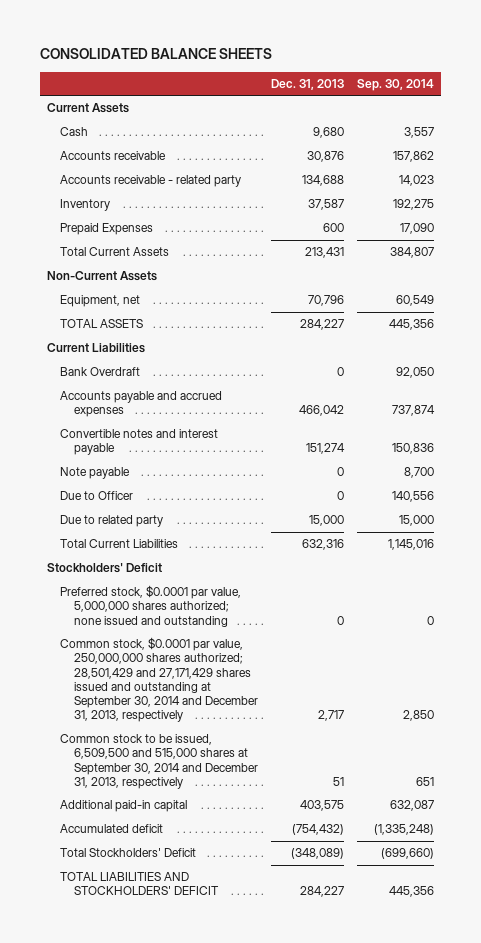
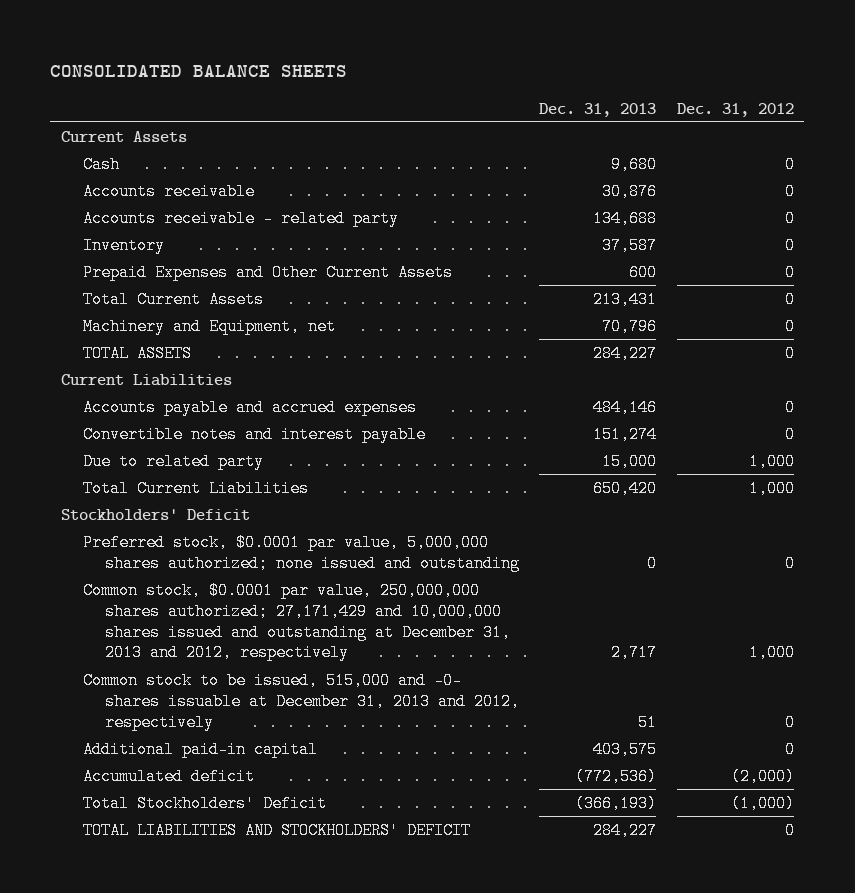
[357,78,435,91] Sep. 30, 2014 -> none
none -> [676,102,794,117] Dec. 31, 2012
[60,223,154,236] Prepaid Expenses -> none
none -> [82,263,453,281] Prepaid Expenses and Other Current Assets
[47,271,158,282] Non-Current Assets -> none
[60,295,141,308] Equipment, net -> [82,317,336,335] Machinery and Equipment, net
[60,367,141,377] Bank Overdraft -> none
[298,405,344,417] 466,042 -> [593,398,658,416] 484,146
[60,467,131,480] Note payable -> none
[60,491,134,501] Due to Officer -> none
[301,539,344,551] 632,316 -> [593,479,658,497] 650,420
[60,637,258,723] Common stock, $0.0001 par value, 250,000,000 shares authorized; 28,501,429 and 27,171,429 shares issued and outstanding at September 30, 2014 and December 31, 2013, respectively -> [82,581,511,662] Common stock, $0.0001 par value, 250,000,000 shares authorized; 27,171,429 and 10,000,000 shares issued and outstanding at December 31, 2013 and 2012, respectively
[60,734,258,789] Common stock to be issued, 6,509,500 and 515,000 shares at September 30, 2014 and December 31, 2013, respectively -> [82,671,520,731] Common stock to be issued, 515,000 and -0- shares issuable at December 31, 2013 and 2012, respectively
[291,824,344,836] (754,432) -> [575,767,658,785] (772,536)
[290,848,344,860] (348,089) -> [575,794,658,812] (366,193)

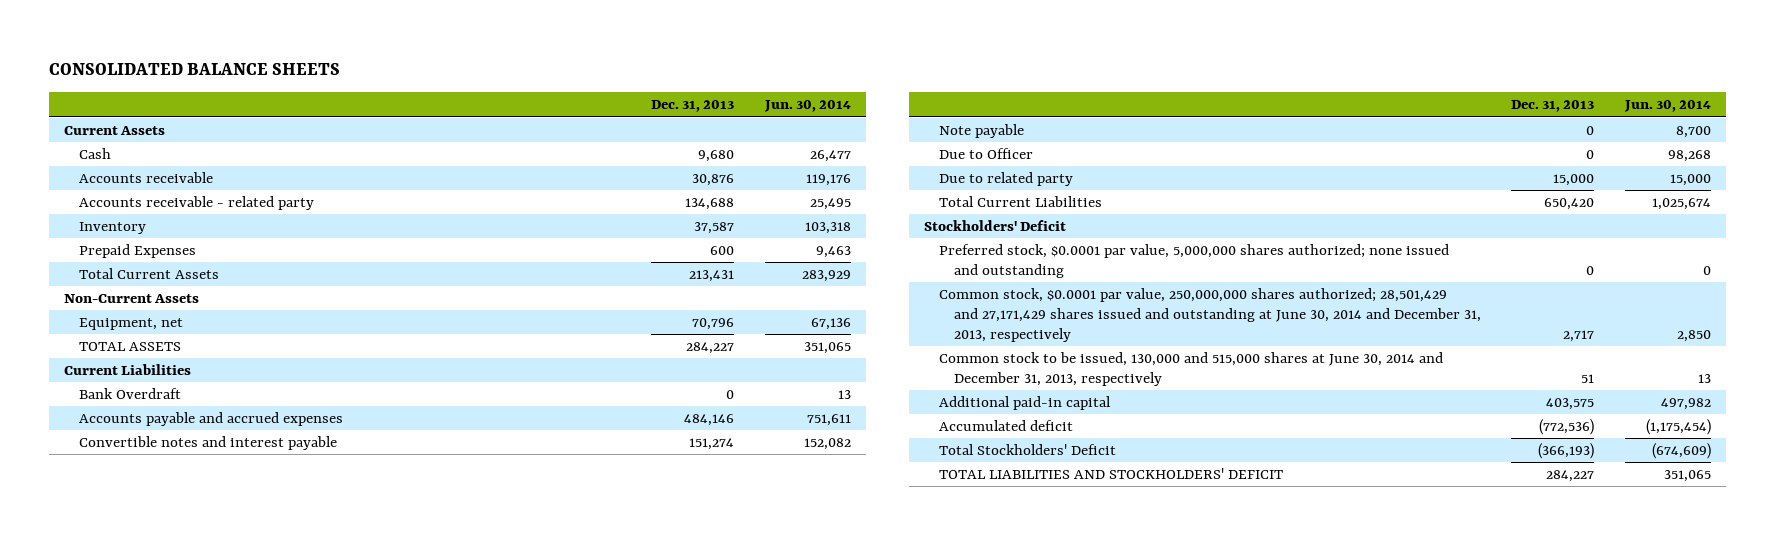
[676,102,794,117] Dec. 31, 2012 -> none
none -> [763,100,851,113] Jun. 30, 2014
[82,263,453,281] Prepaid Expenses and Other Current Assets -> none
none -> [79,244,197,259] Prepaid Expenses
none -> [64,294,200,304] Non-Current Assets
[82,317,336,335] Machinery and Equipment, net -> [79,318,184,331] Equipment, net
none -> [79,388,182,400] Bank Overdraft
none -> [938,124,1024,139] Note payable
none -> [938,148,1033,160] Due to Officer
[82,581,511,662] Common stock, $0.0001 par value, 250,000,000 shares authorized; 27,171,429 and 10,000,000 shares issued and outstanding at December 31, 2013 and 2012, respectively -> [938,288,1481,342] Common stock, $0.0001 par value, 250,000,000 shares authorized; 28,501,429 and 27,171,429 shares issued and outstanding at June 30, 2014 and December 31, 2013, respectively
[82,671,520,731] Common stock to be issued, 515,000 and -0- shares issuable at December 31, 2013 and 2012, respectively -> [938,352,1443,386] Common stock to be issued, 130,000 and 515,000 shares at June 30, 2014 and December 31, 2013, respectively

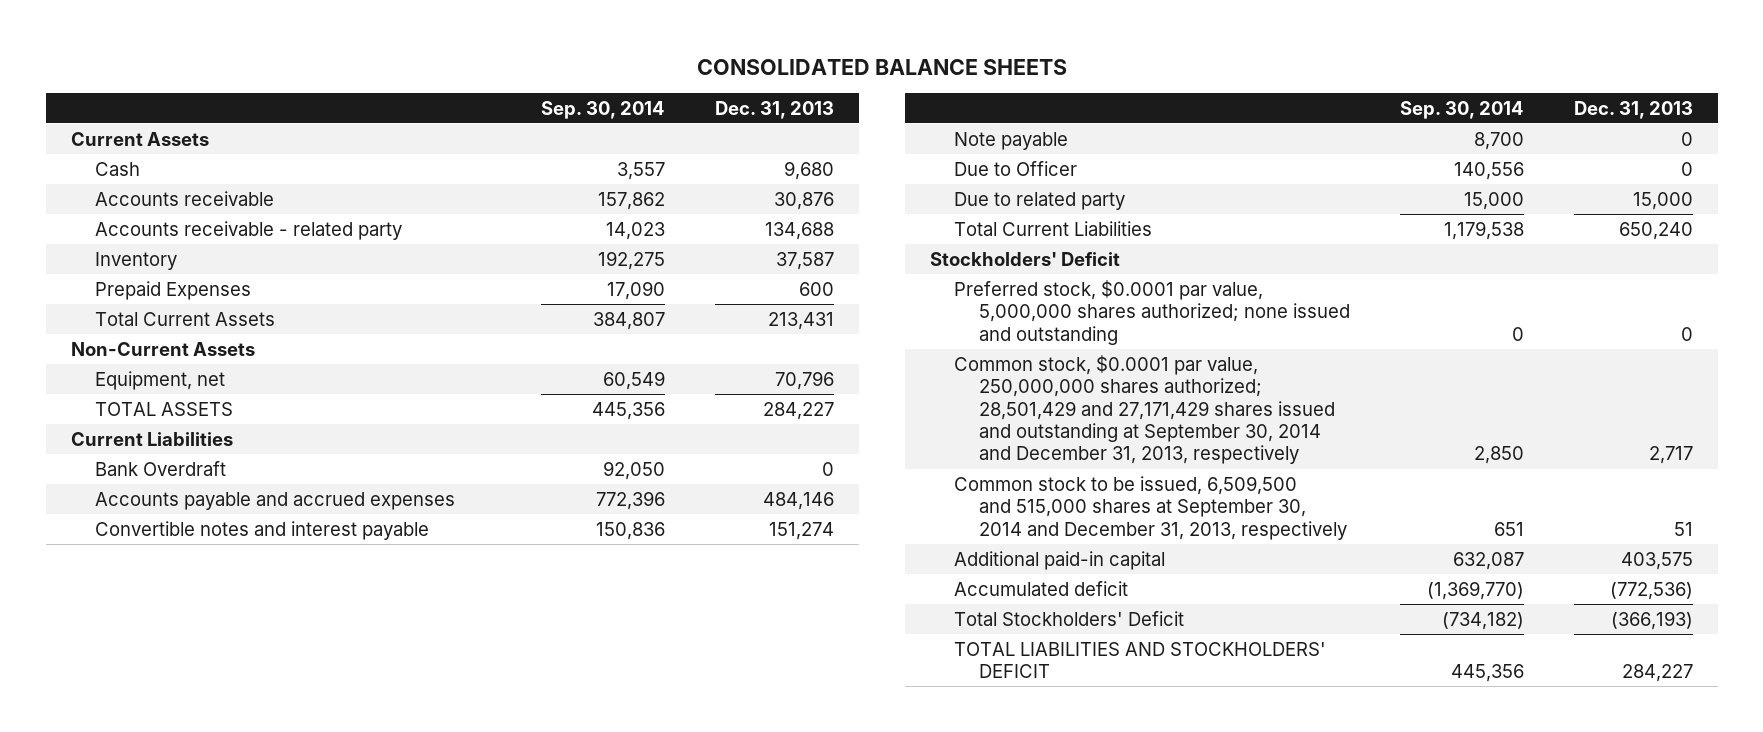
[763,100,851,113] Jun. 30, 2014 -> none
none -> [540,100,665,119] Sep. 30, 2014
[1544,198,1595,211] 650,420 -> [1618,221,1693,240] 650,240
[938,288,1481,342] Common stock, $0.0001 par value, 250,000,000 shares authorized; 28,501,429 and 27,171,429 shares issued and outstanding at June 30, 2014 and December 31, 2013, respectively -> [954,354,1335,465] Common stock, $0.0001 par value, 250,000,000 shares authorized; 28,501,429 and 27,171,429 shares issued and outstanding at September 30, 2014 and December 31, 2013, respectively
[938,352,1443,386] Common stock to be issued, 130,000 and 515,000 shares at June 30, 2014 and December 31, 2013, respectively -> [954,475,1347,540] Common stock to be issued, 6,509,500 and 515,000 shares at September 30, 2014 and December 31, 2013, respectively

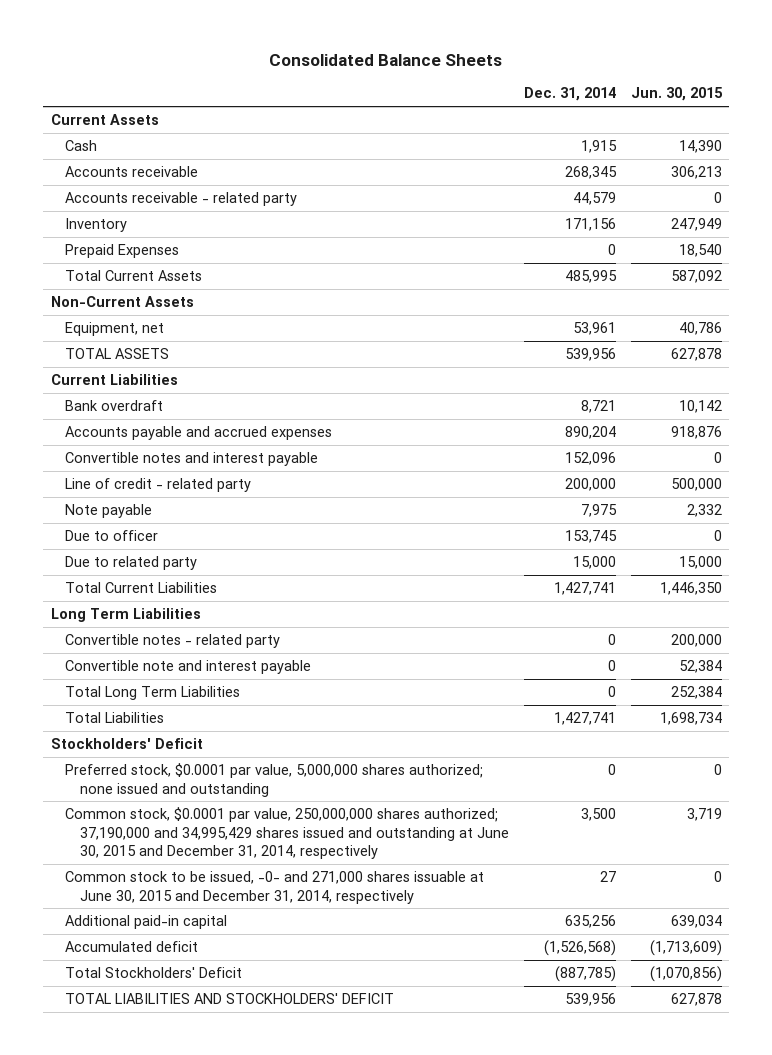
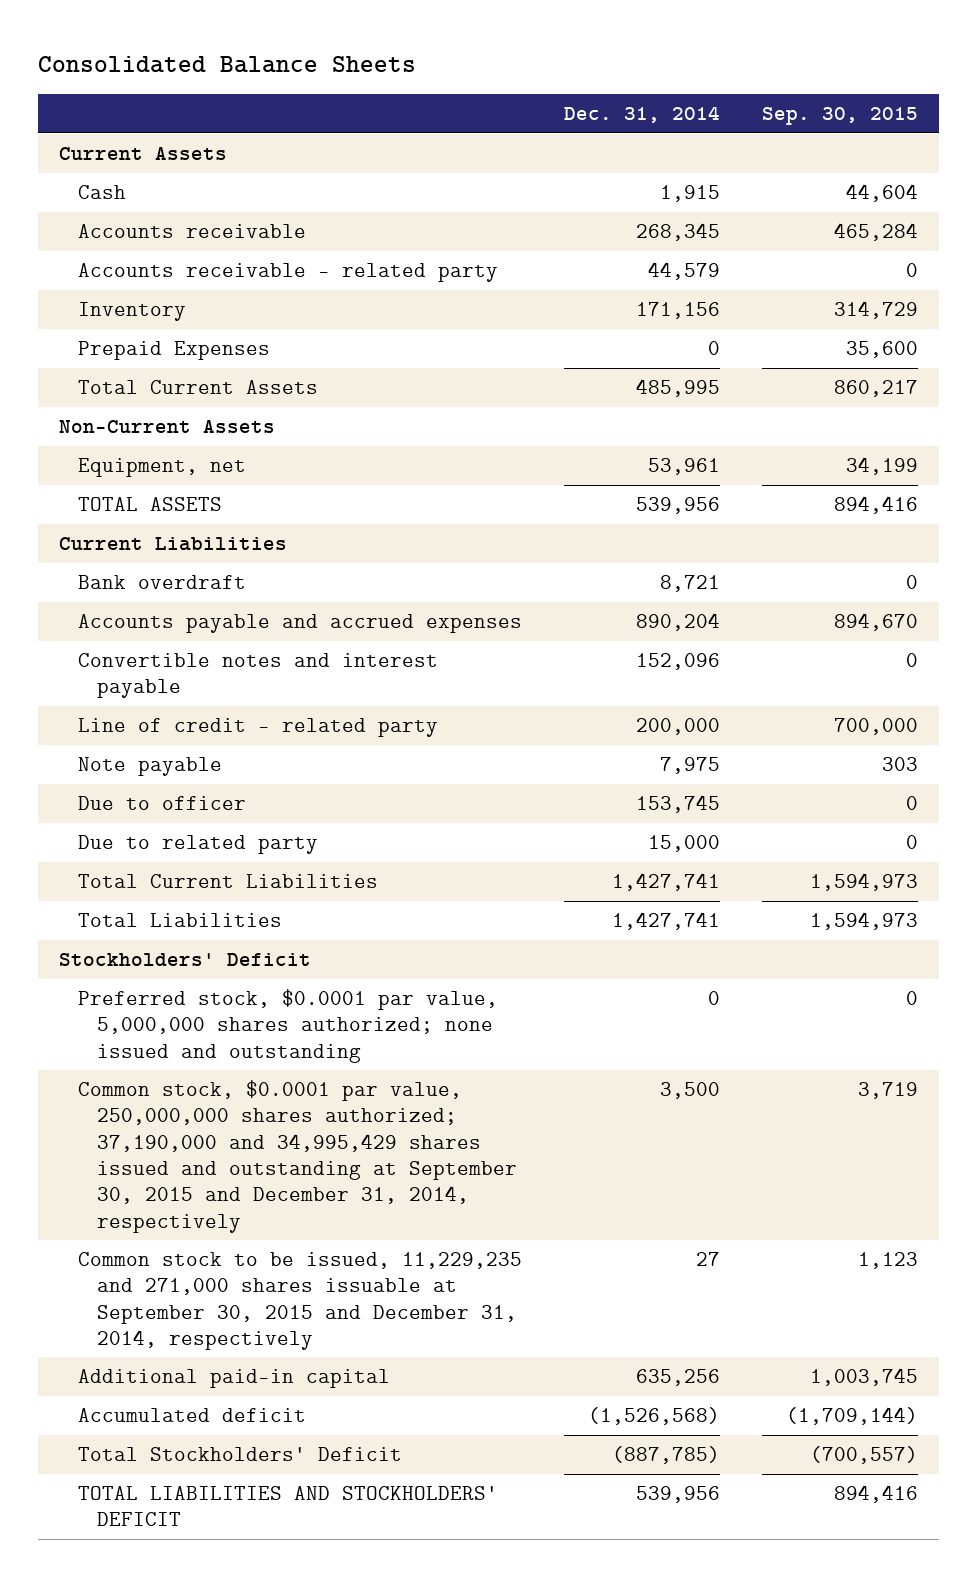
[630,87,723,102] Jun. 30, 2015 -> none
none -> [762,107,919,126] Sep. 30, 2015
[50,608,201,623] Long Term Liabilities -> none
[65,634,281,649] Convertible notes - related party -> none
[65,660,312,675] Convertible note and interest payable -> none
[65,686,241,701] Total Long Term Liabilities -> none
[65,807,509,859] Common stock, $0.0001 par value, 250,000,000 shares authorized; 37,190,000 and 34,995,429 shares issued and outstanding at June 30, 2015 and December 31, 2014, respectively -> [77,1079,517,1233] Common stock, $0.0001 par value, 250,000,000 shares authorized; 37,190,000 and 34,995,429 shares issued and outstanding at September 30, 2015 and December 31, 2014, respectively
[65,871,485,904] Common stock to be issued, -0- and 271,000 shares issuable at June 30, 2015 and December 31, 2014, respectively -> [77,1251,522,1350] Common stock to be issued, 11,229,235 and 271,000 shares issuable at September 30, 2015 and December 31, 2014, respectively

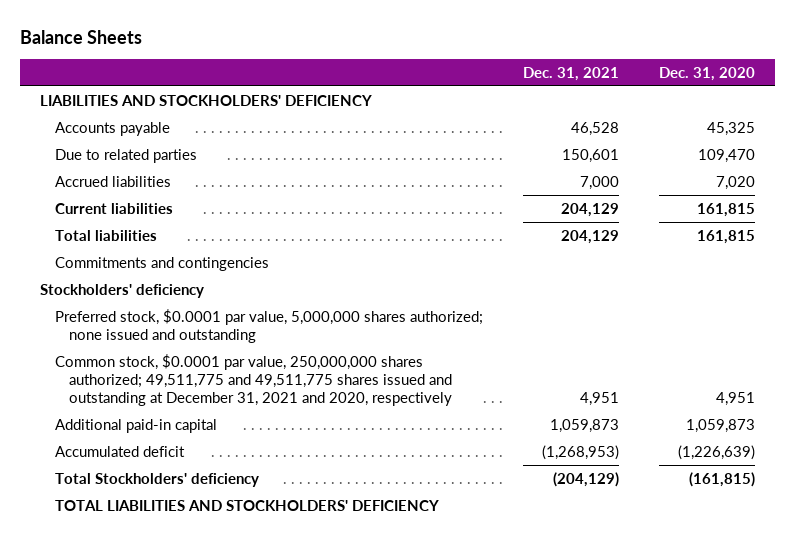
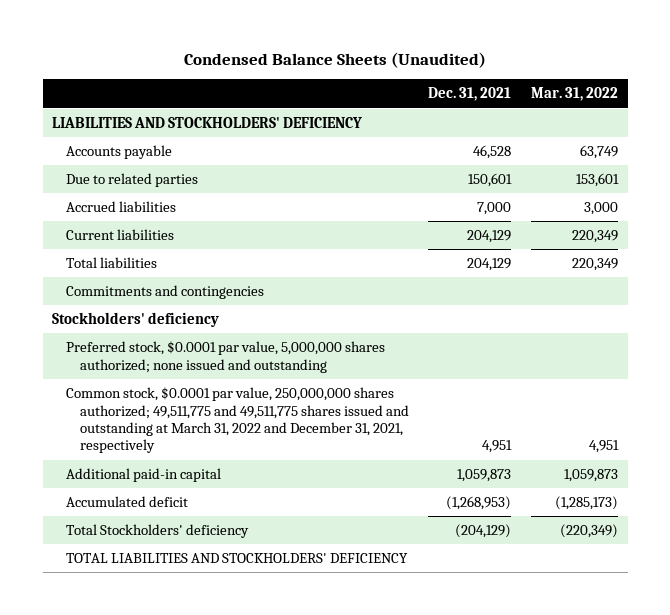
[20,29,143,44] Balance Sheets -> [184,51,487,68] Condensed Balance Sheets (Unaudited)
[659,66,756,81] Dec. 31, 2020 -> none
none -> [530,87,618,102] Mar. 31, 2022
[54,354,453,406] Common stock, $0.0001 par value, 250,000,000 shares authorized; 49,511,775 and 49,511,775 shares issued and outstanding at December 31, 2021 and 2020, respectively -> [66,387,409,454] Common stock, $0.0001 par value, 250,000,000 shares authorized; 49,511,775 and 49,511,775 shares issued and outstanding at March 31, 2022 and December 31, 2021, respectively

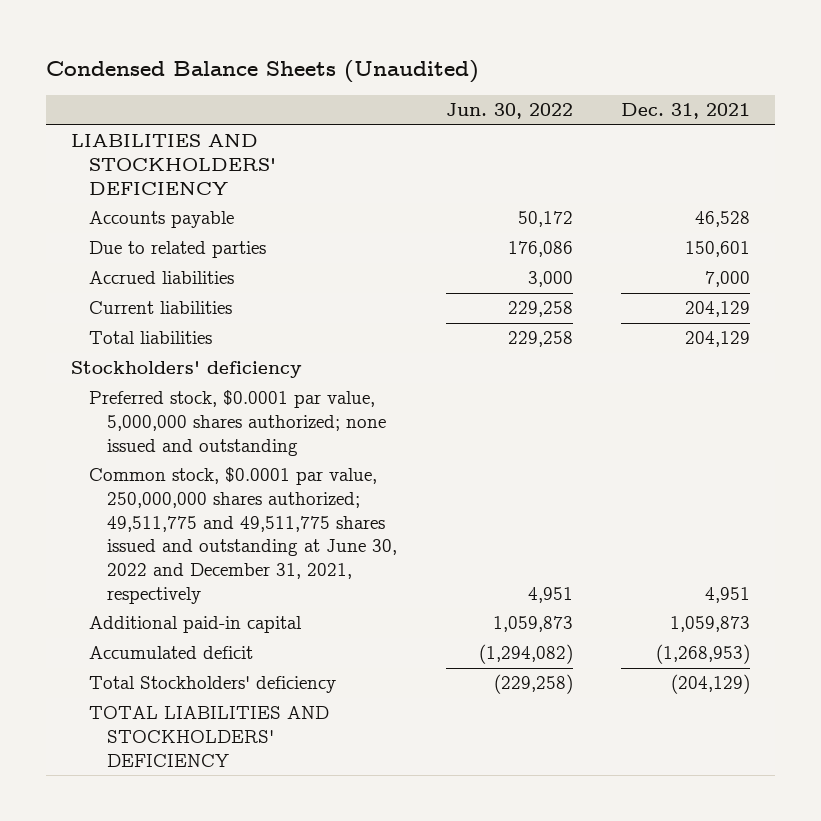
[530,87,618,102] Mar. 31, 2022 -> none
none -> [445,103,573,120] Jun. 30, 2022
[66,285,265,300] Commitments and contingencies -> none
[66,387,409,454] Common stock, $0.0001 par value, 250,000,000 shares authorized; 49,511,775 and 49,511,775 shares issued and outstanding at March 31, 2022 and December 31, 2021, respectively -> [88,467,398,604] Common stock, $0.0001 par value, 250,000,000 shares authorized; 49,511,775 and 49,511,775 shares issued and outstanding at June 30, 2022 and December 31, 2021, respectively

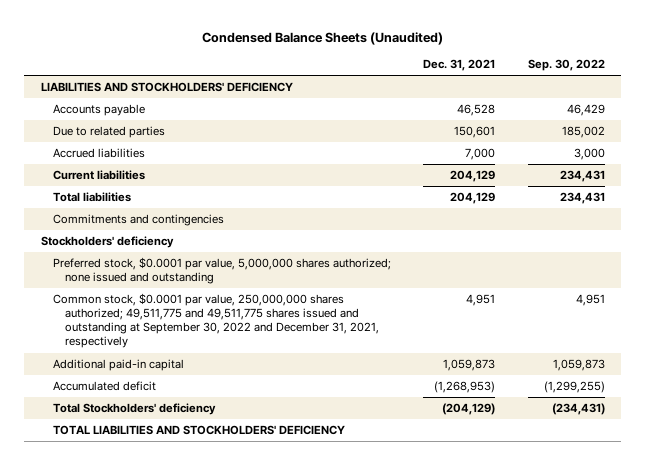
[445,103,573,120] Jun. 30, 2022 -> none
none -> [527,59,605,72] Sep. 30, 2022
none -> [52,214,224,227] Commitments and contingencies
[88,467,398,604] Common stock, $0.0001 par value, 250,000,000 shares authorized; 49,511,775 and 49,511,775 shares issued and outstanding at June 30, 2022 and December 31, 2021, respectively -> [52,293,379,349] Common stock, $0.0001 par value, 250,000,000 shares authorized; 49,511,775 and 49,511,775 shares issued and outstanding at September 30, 2022 and December 31, 2021, respectively

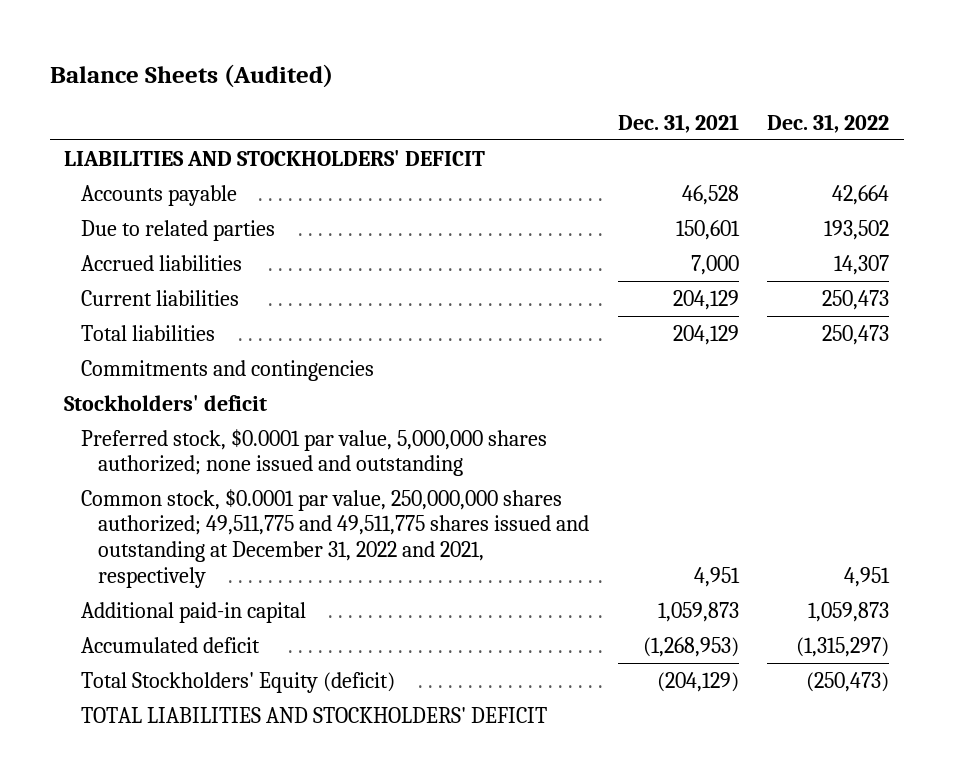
[201,31,443,45] Condensed Balance Sheets (Unaudited) -> [49,64,333,89] Balance Sheets (Audited)
[527,59,605,72] Sep. 30, 2022 -> none
none -> [767,113,890,133] Dec. 31, 2022
[40,82,293,93] LIABILITIES AND STOCKHOLDERS' DEFICIENCY -> [64,149,486,166] LIABILITIES AND STOCKHOLDERS' DEFICIT
[40,236,174,249] Stockholders' deficiency -> [64,394,268,411] Stockholders' deficit
[52,293,379,349] Common stock, $0.0001 par value, 250,000,000 shares authorized; 49,511,775 and 49,511,775 shares issued and outstanding at September 30, 2022 and December 31, 2021, respectively -> [81,488,590,588] Common stock, $0.0001 par value, 250,000,000 shares authorized; 49,511,775 and 49,511,775 shares issued and outstanding at December 31, 2022 and 2021, respectively
[52,403,216,416] Total Stockholders' deficiency -> [81,671,396,693] Total Stockholders' Equity (deficit)
[52,425,345,436] TOTAL LIABILITIES AND STOCKHOLDERS' DEFICIENCY -> [81,706,548,723] TOTAL LIABILITIES AND STOCKHOLDERS' DEFICIT

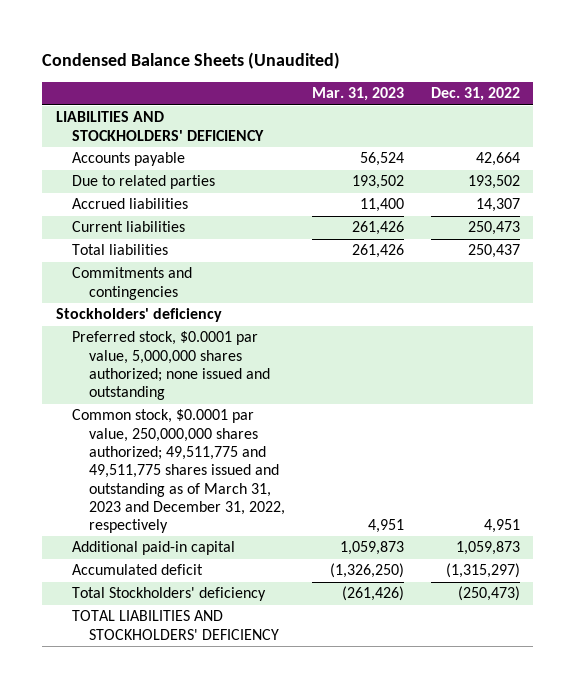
[49,64,333,89] Balance Sheets (Audited) -> [42,52,341,70] Condensed Balance Sheets (Unaudited)
[617,113,739,133] Dec. 31, 2021 -> none
none -> [311,87,404,102] Mar. 31, 2023
[64,149,486,166] LIABILITIES AND STOCKHOLDERS' DEFICIT -> [55,111,265,141] LIABILITIES AND STOCKHOLDERS' DEFICIENCY
[822,324,890,345] 250,473 -> [467,244,520,259] 250,437
[64,394,268,411] Stockholders' deficit -> [55,308,222,323] Stockholders' deficiency
[81,488,590,588] Common stock, $0.0001 par value, 250,000,000 shares authorized; 49,511,775 and 49,511,775 shares issued and outstanding at December 31, 2022 and 2021, respectively -> [72,409,285,534] Common stock, $0.0001 par value, 250,000,000 shares authorized; 49,511,775 and 49,511,775 shares issued and outstanding as of March 31, 2023 and December 31, 2022, respectively
[81,671,396,693] Total Stockholders' Equity (deficit) -> [72,587,267,602] Total Stockholders' deficiency
[81,706,548,723] TOTAL LIABILITIES AND STOCKHOLDERS' DEFICIT -> [72,610,279,640] TOTAL LIABILITIES AND STOCKHOLDERS' DEFICIENCY

